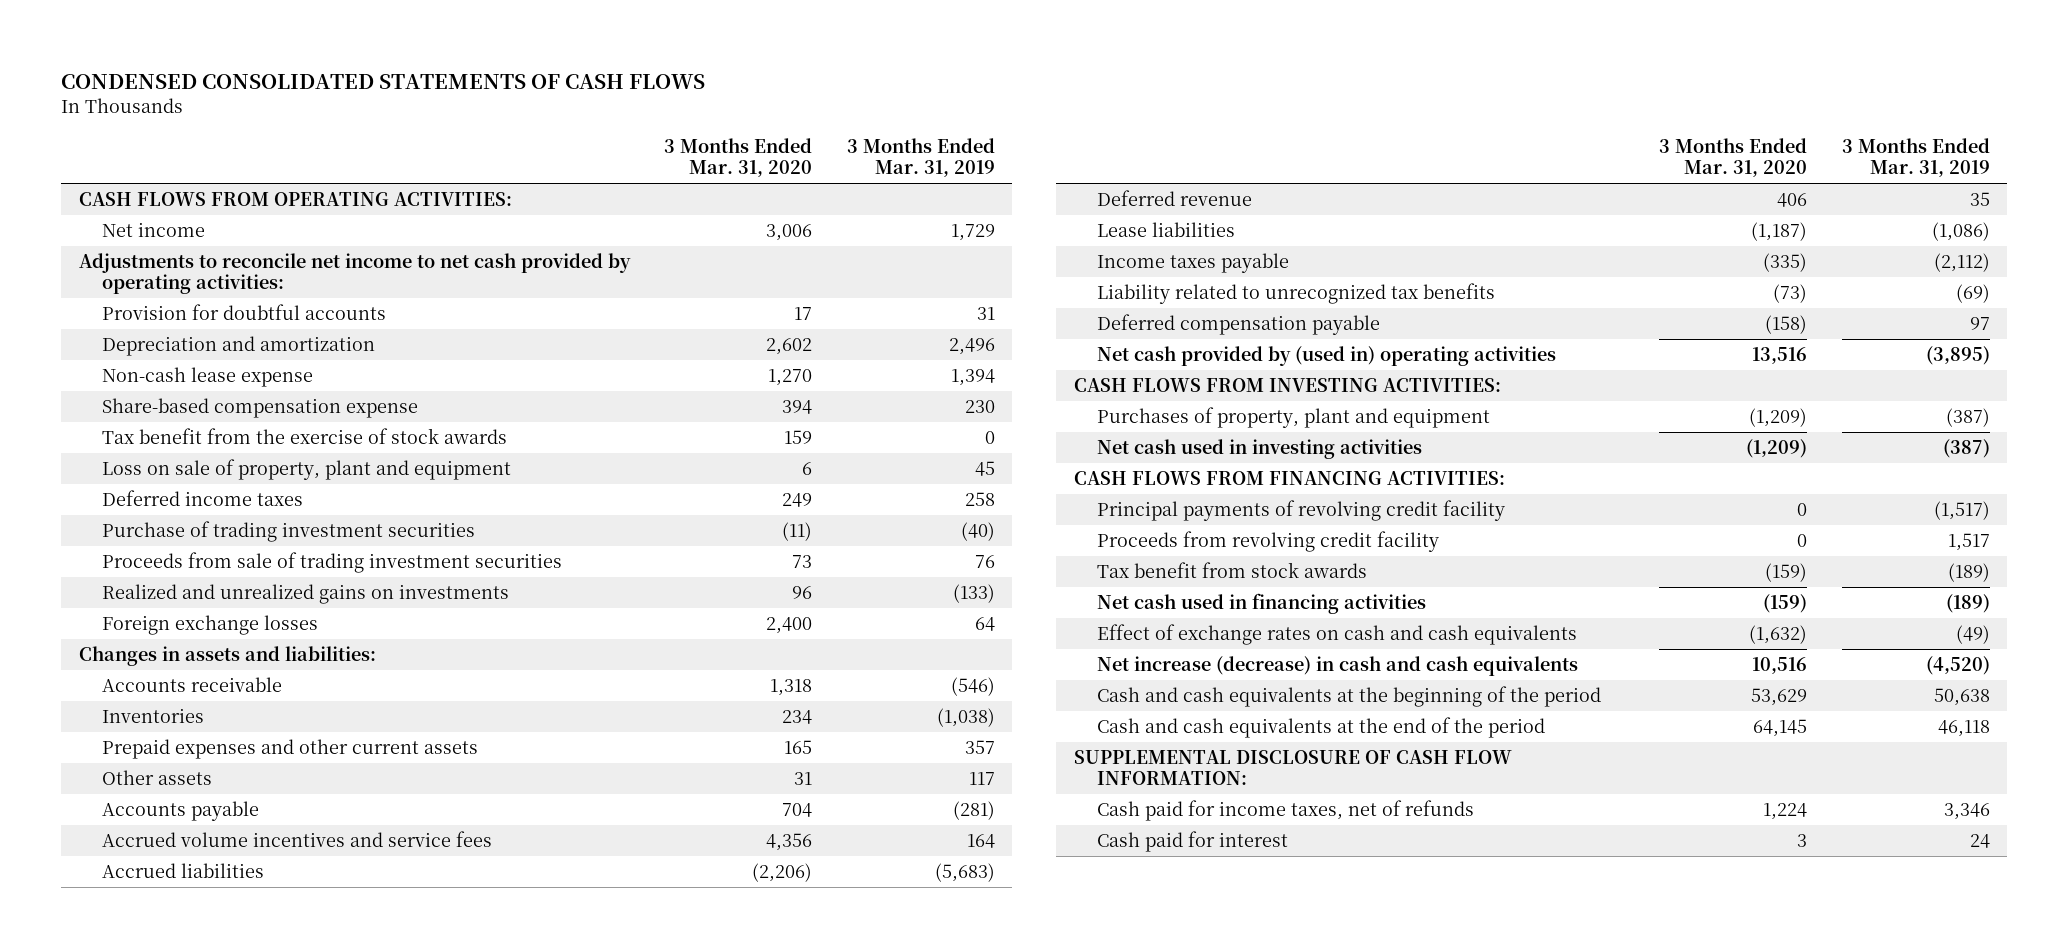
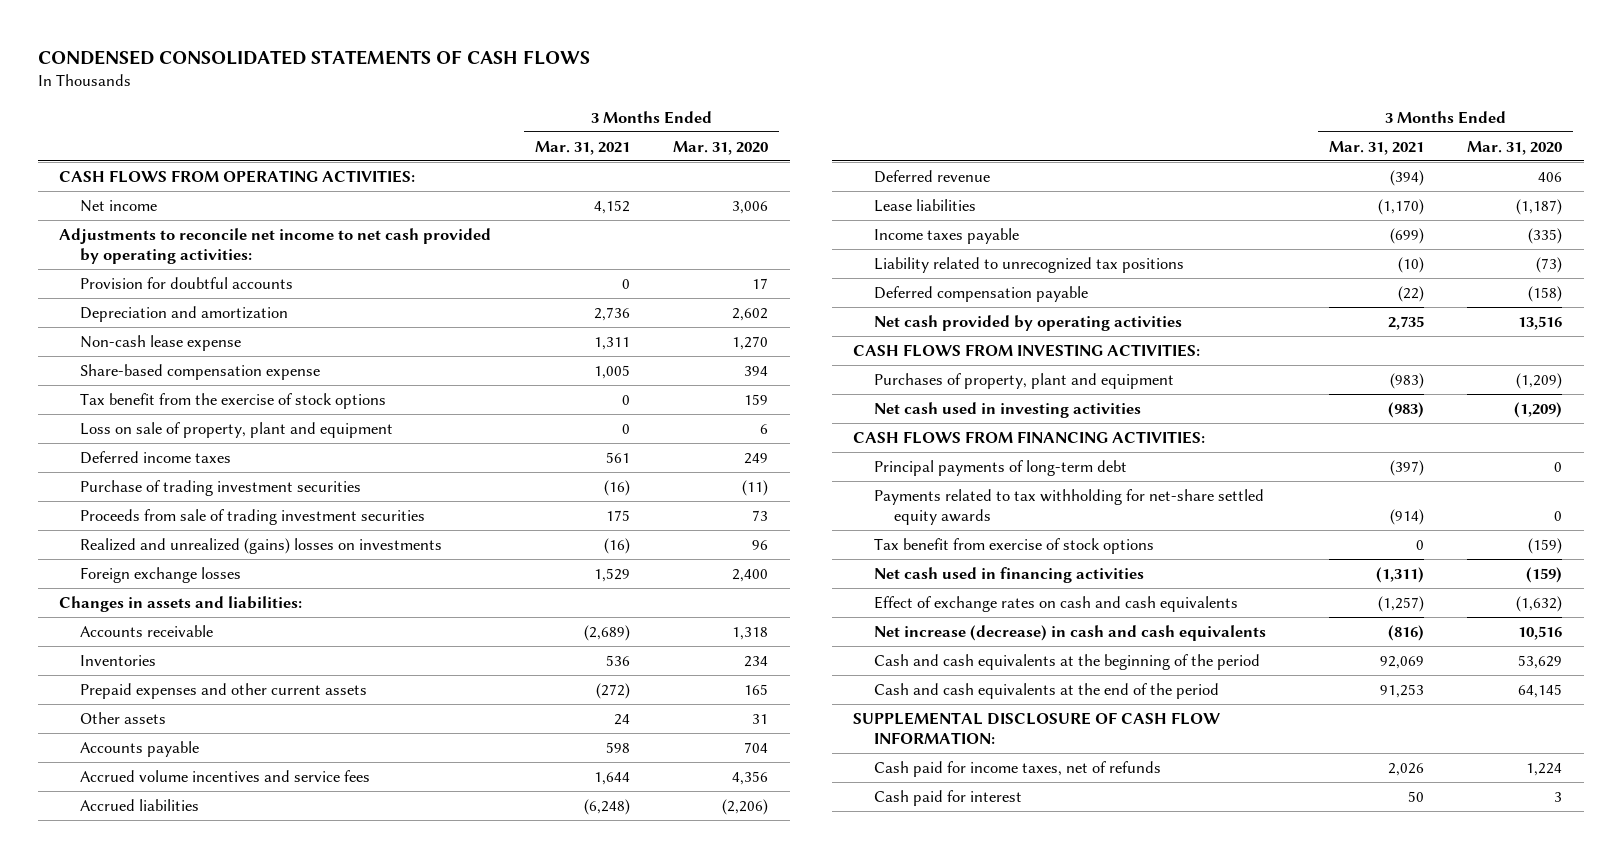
[846,138,995,178] 3 Months Ended Mar. 31, 2019 -> none
none -> [534,140,630,155] Mar. 31, 2021
[101,428,507,445] Tax benefit from the exercise of stock awards -> [79,392,386,409] Tax benefit from the exercise of stock options
[101,584,509,605] Realized and unrealized gains on investments -> [79,537,442,554] Realized and unrealized (gains) losses on investments
[1096,283,1495,305] Liability related to unrecognized tax benefits -> [873,256,1184,273] Liability related to unrecognized tax positions
[1096,346,1556,367] Net cash provided by (used in) operating activities -> [873,314,1182,331] Net cash provided by operating activities
[1096,500,1505,522] Principal payments of revolving credit facility -> none
[1096,531,1439,553] Proceeds from revolving credit facility -> none
none -> [873,459,1127,476] Principal payments of long-term debt
none -> [873,488,1264,525] Payments related to tax withholding for net-share settled equity awards
[1096,562,1367,579] Tax benefit from stock awards -> [873,537,1154,554] Tax benefit from exercise of stock options

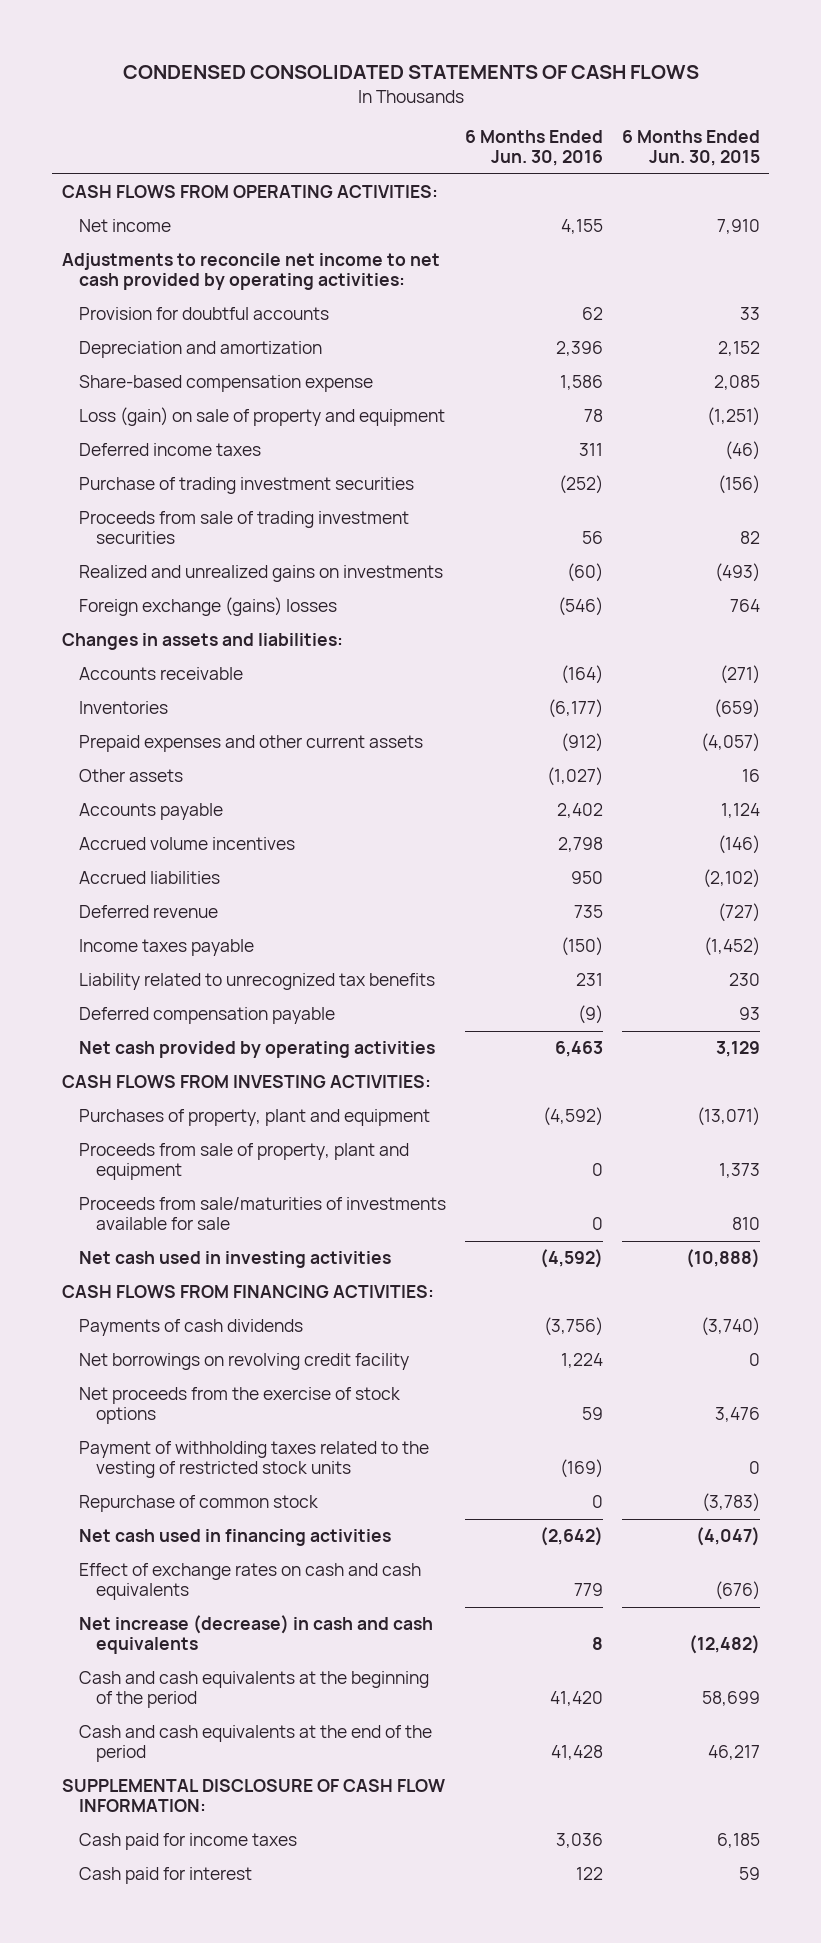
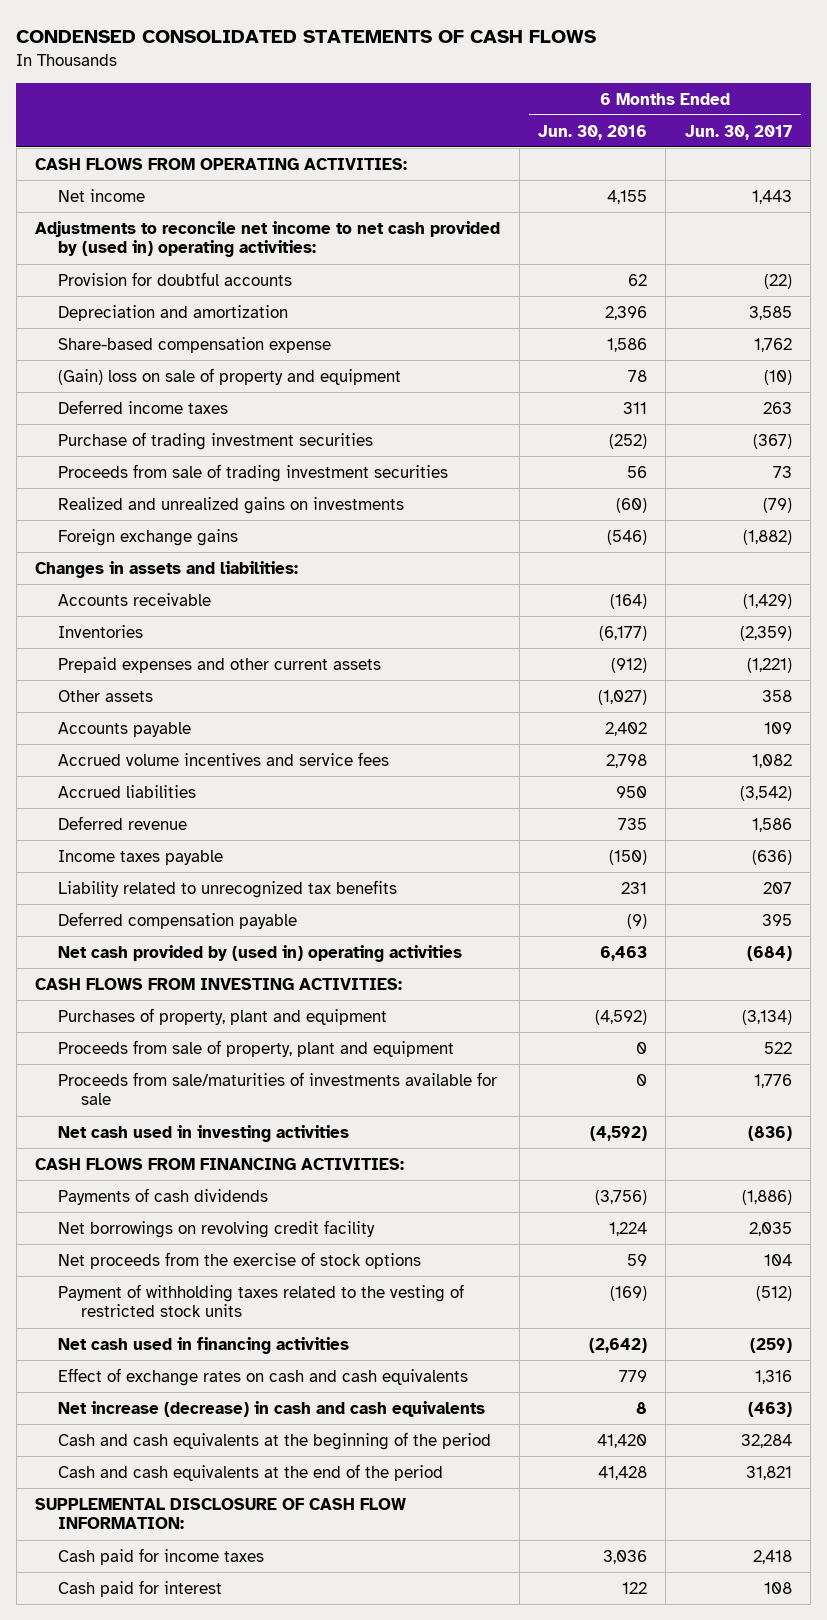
[621,129,760,167] 6 Months Ended Jun. 30, 2015 -> none
none -> [684,124,792,140] Jun. 30, 2017
[61,253,440,291] Adjustments to reconcile net income to net cash provided by operating activities: -> [35,220,501,258] Adjustments to reconcile net income to net cash provided by (used in) operating activities:
[78,407,445,427] Loss (gain) on sale of property and equipment -> [58,367,402,385] (Gain) loss on sale of property and equipment
[78,597,337,617] Foreign exchange (gains) losses -> [58,528,239,546] Foreign exchange gains
[78,837,295,851] Accrued volume incentives -> [58,751,390,766] Accrued volume incentives and service fees
[78,1041,435,1059] Net cash provided by operating activities -> [58,944,463,962] Net cash provided by (used in) operating activities
[78,1495,319,1513] Repurchase of common stock -> none

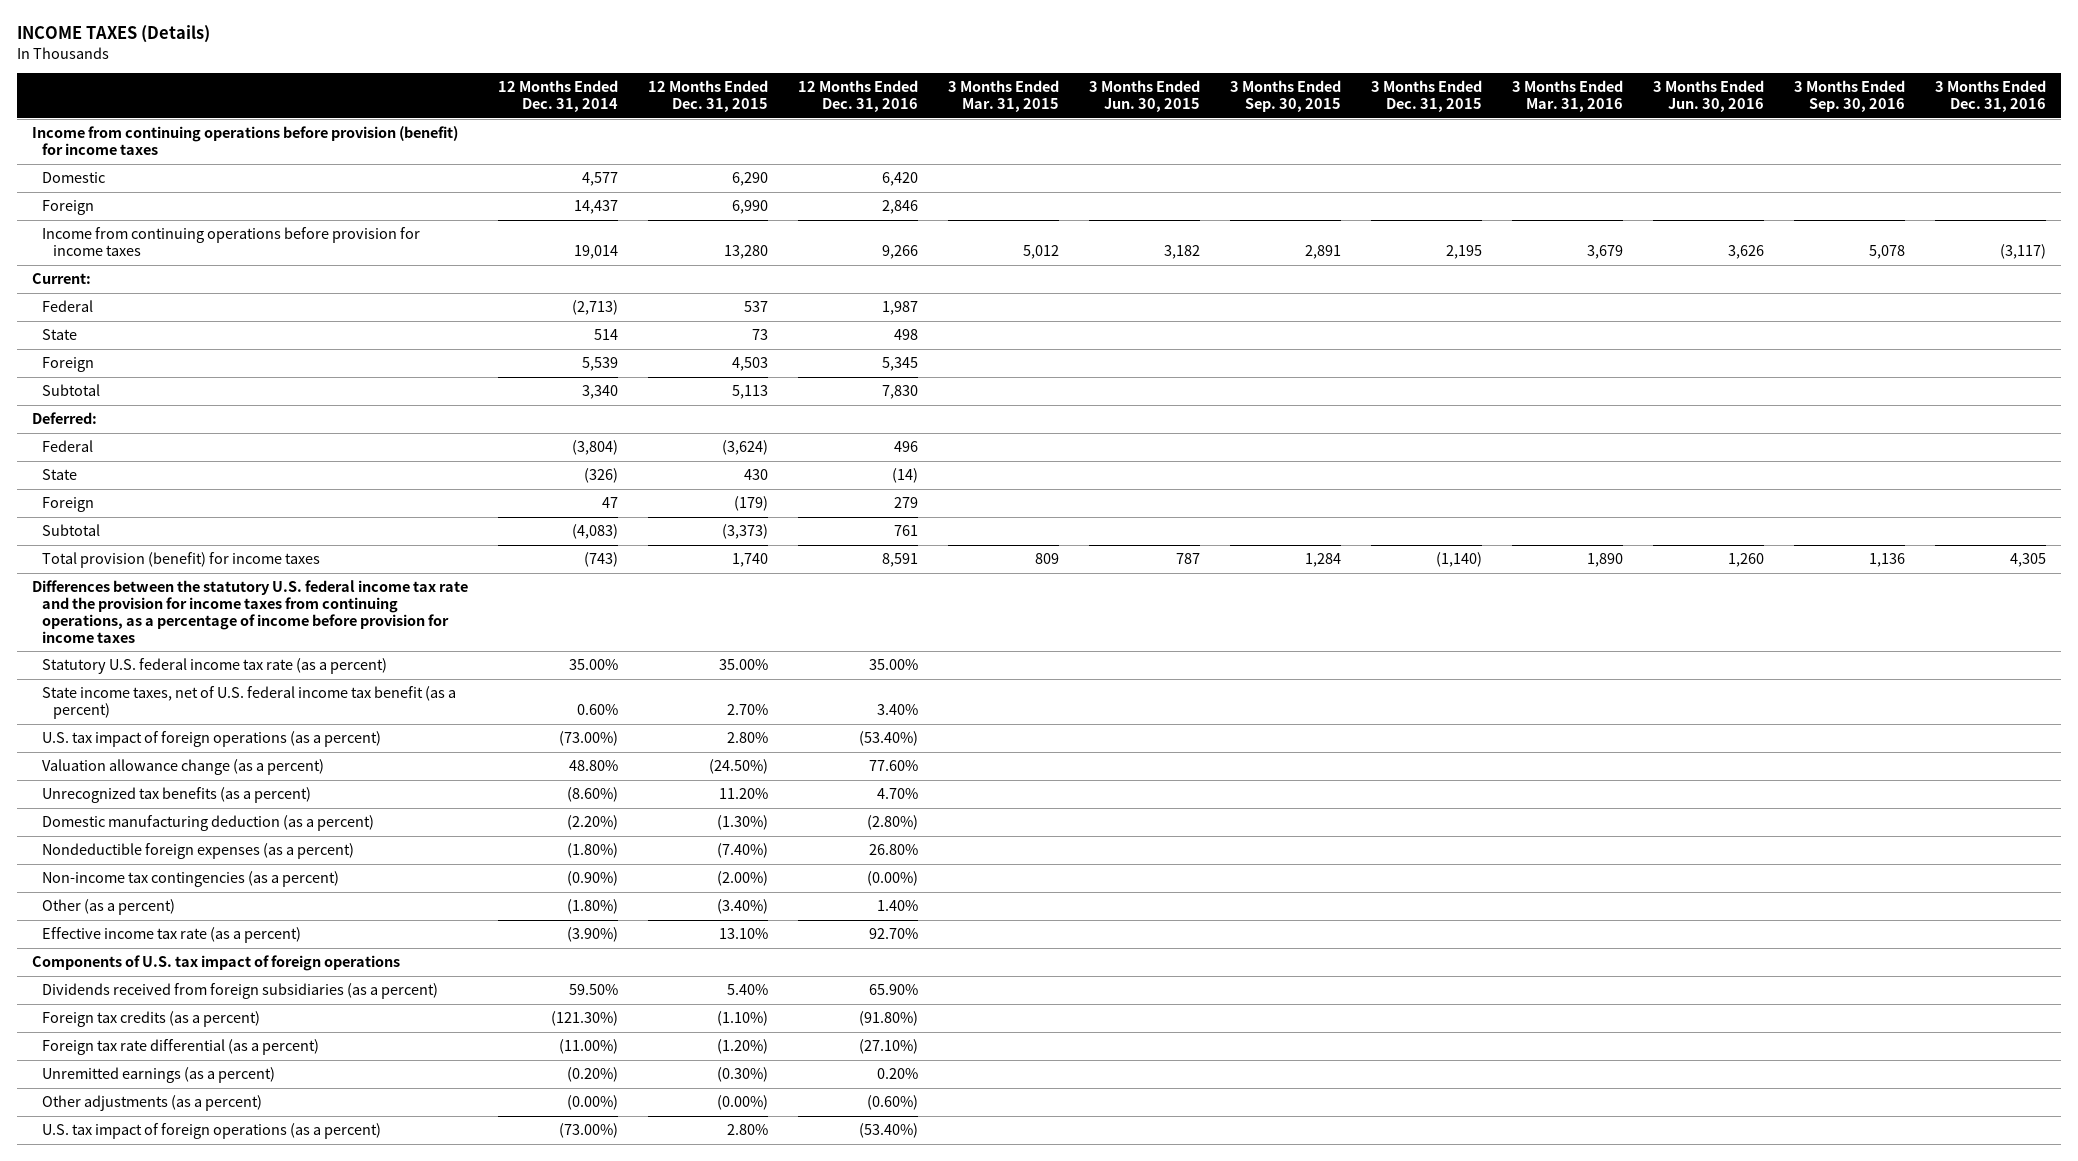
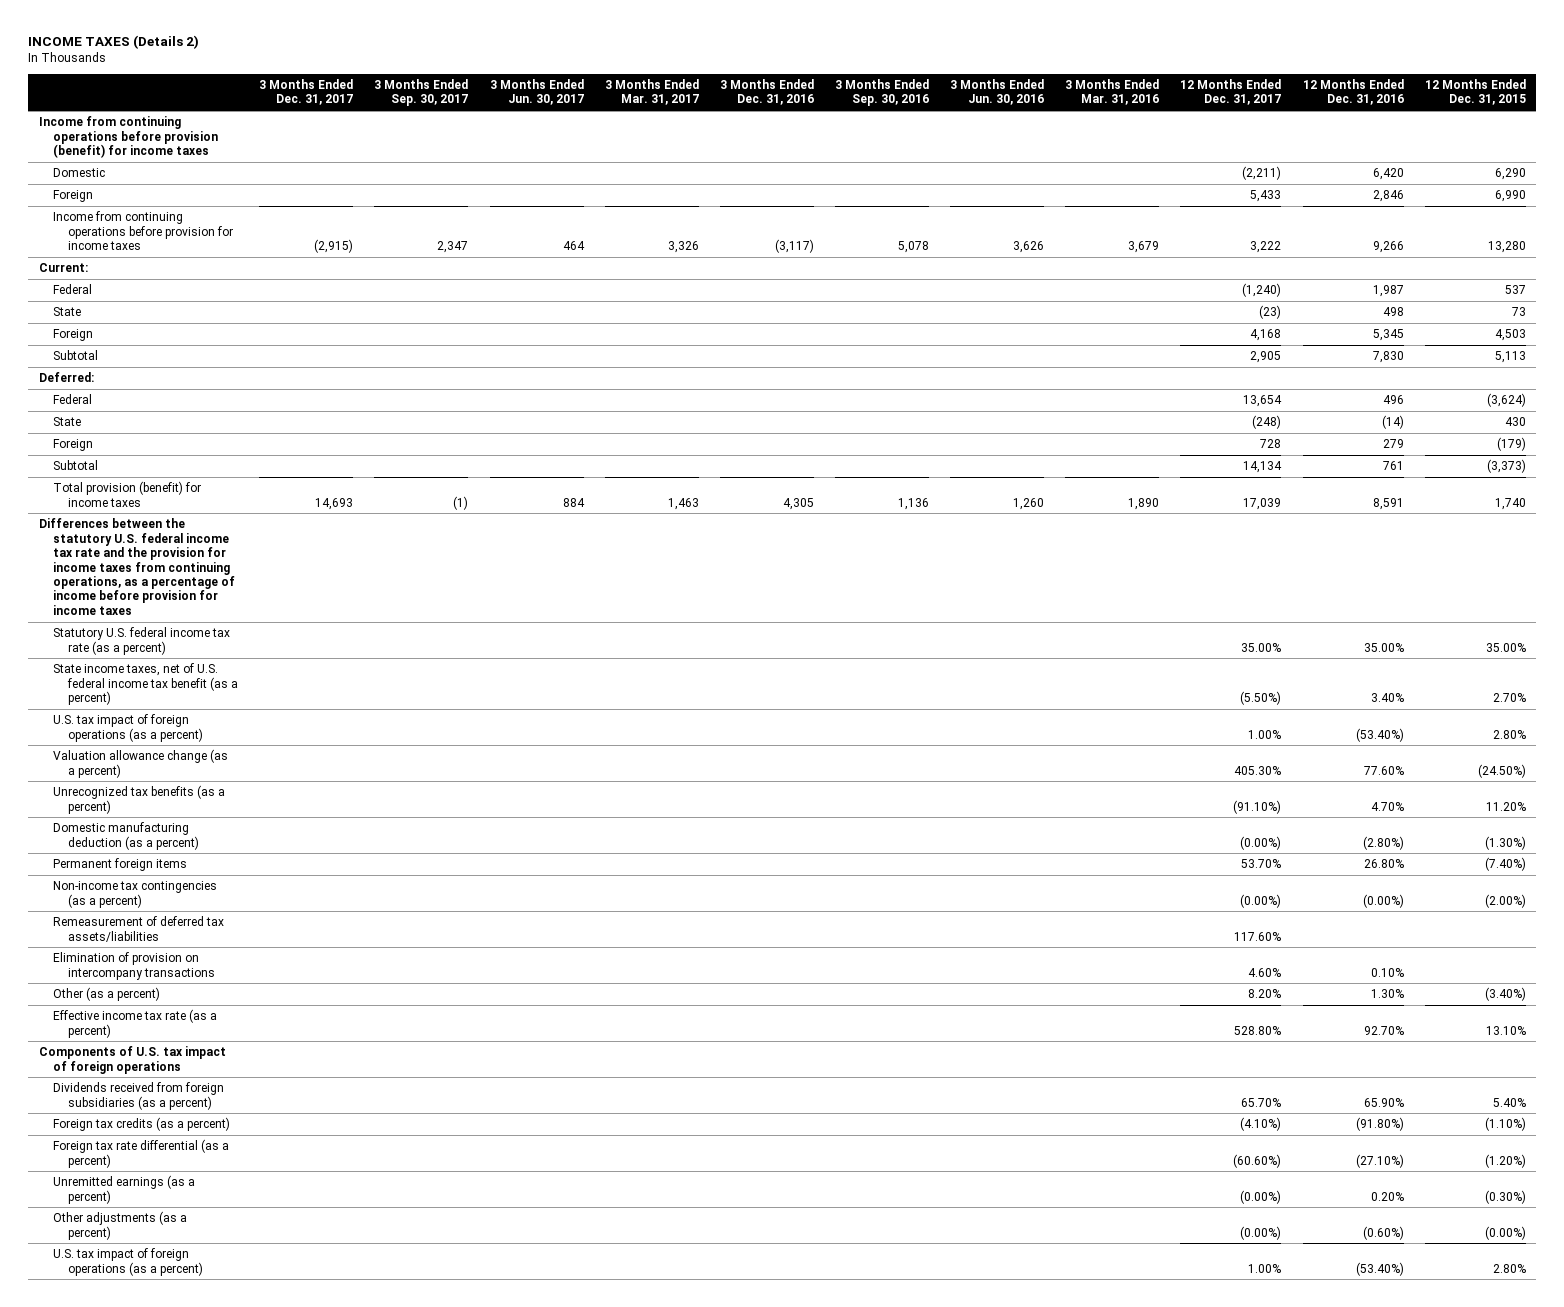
[16,25,210,44] INCOME TAXES (Details) -> [27,35,199,50] INCOME TAXES (Details 2)
[497,80,618,113] 12 Months Ended Dec. 31, 2014 -> none
[947,80,1059,113] 3 Months Ended Mar. 31, 2015 -> none
[1088,80,1200,113] 3 Months Ended Jun. 30, 2015 -> none
[1229,80,1341,113] 3 Months Ended Sep. 30, 2015 -> none
[1370,80,1482,113] 3 Months Ended Dec. 31, 2015 -> none
none -> [259,78,354,106] 3 Months Ended Dec. 31, 2017
none -> [374,78,469,107] 3 Months Ended Sep. 30, 2017
none -> [489,78,584,106] 3 Months Ended Jun. 30, 2017
none -> [604,78,699,106] 3 Months Ended Mar. 31, 2017
none -> [1180,78,1282,106] 12 Months Ended Dec. 31, 2017
[42,843,355,860] Nondeductible foreign expenses (as a percent) -> [53,858,188,872] Permanent foreign items
none -> [53,916,225,942] Remeasurement of deferred tax assets/liabilities
none -> [53,952,216,980] Elimination of provision on intercompany transactions
[876,900,918,912] 1.40% -> [1370,989,1404,999] 1.30%

